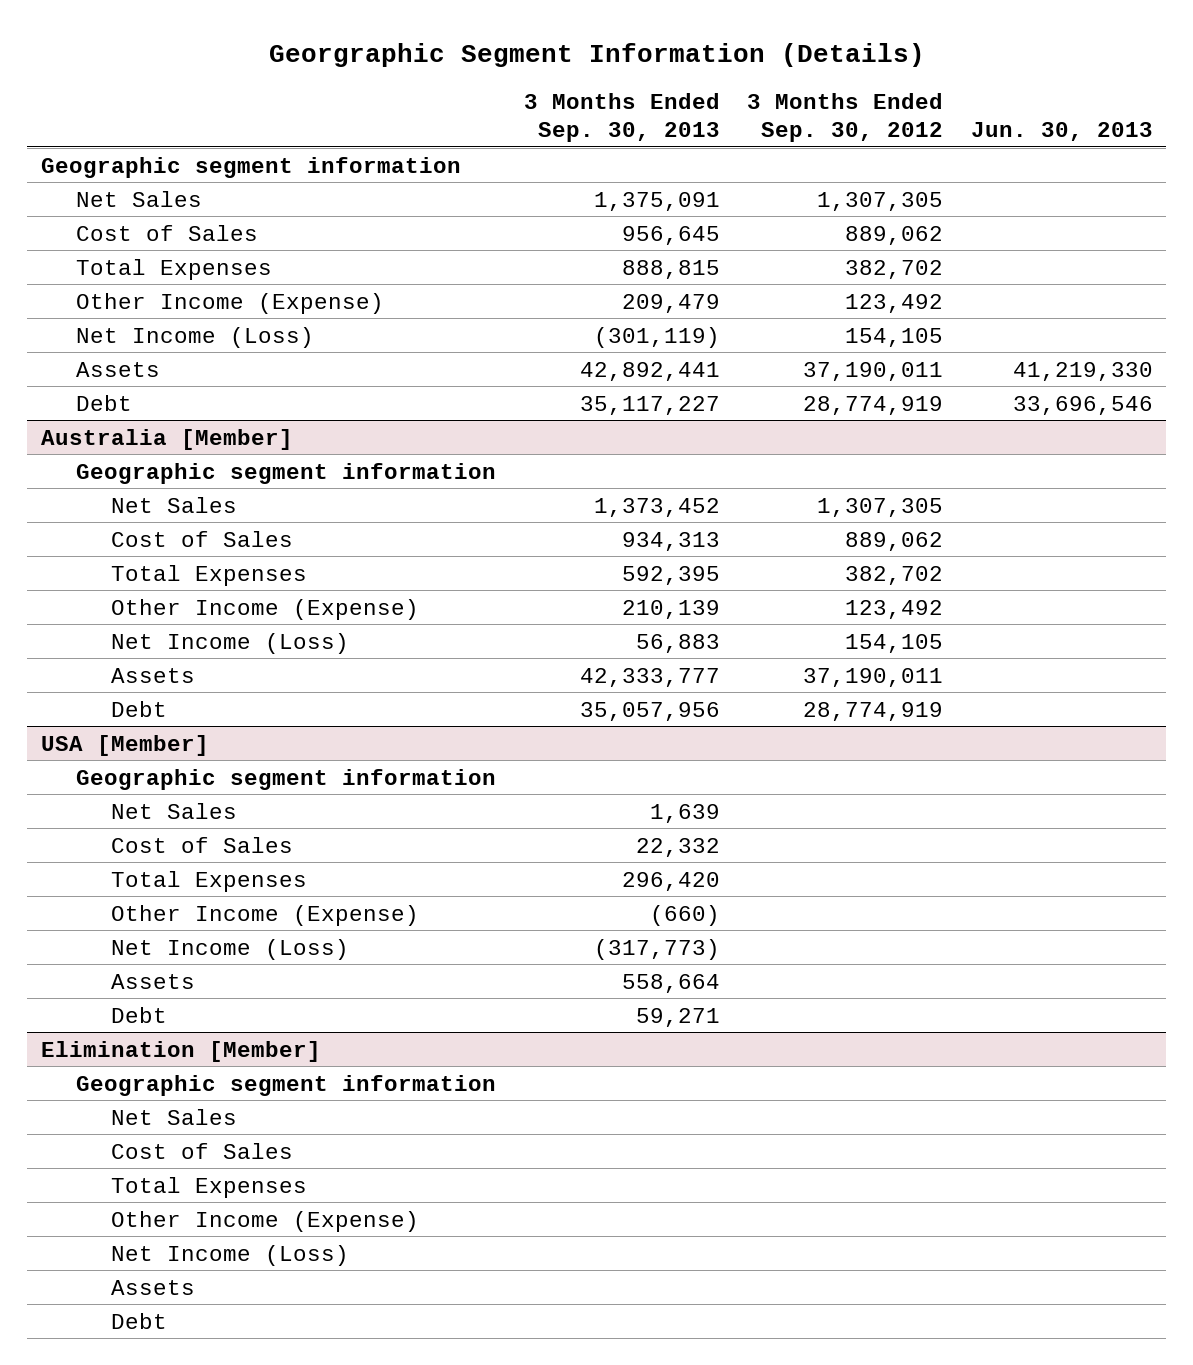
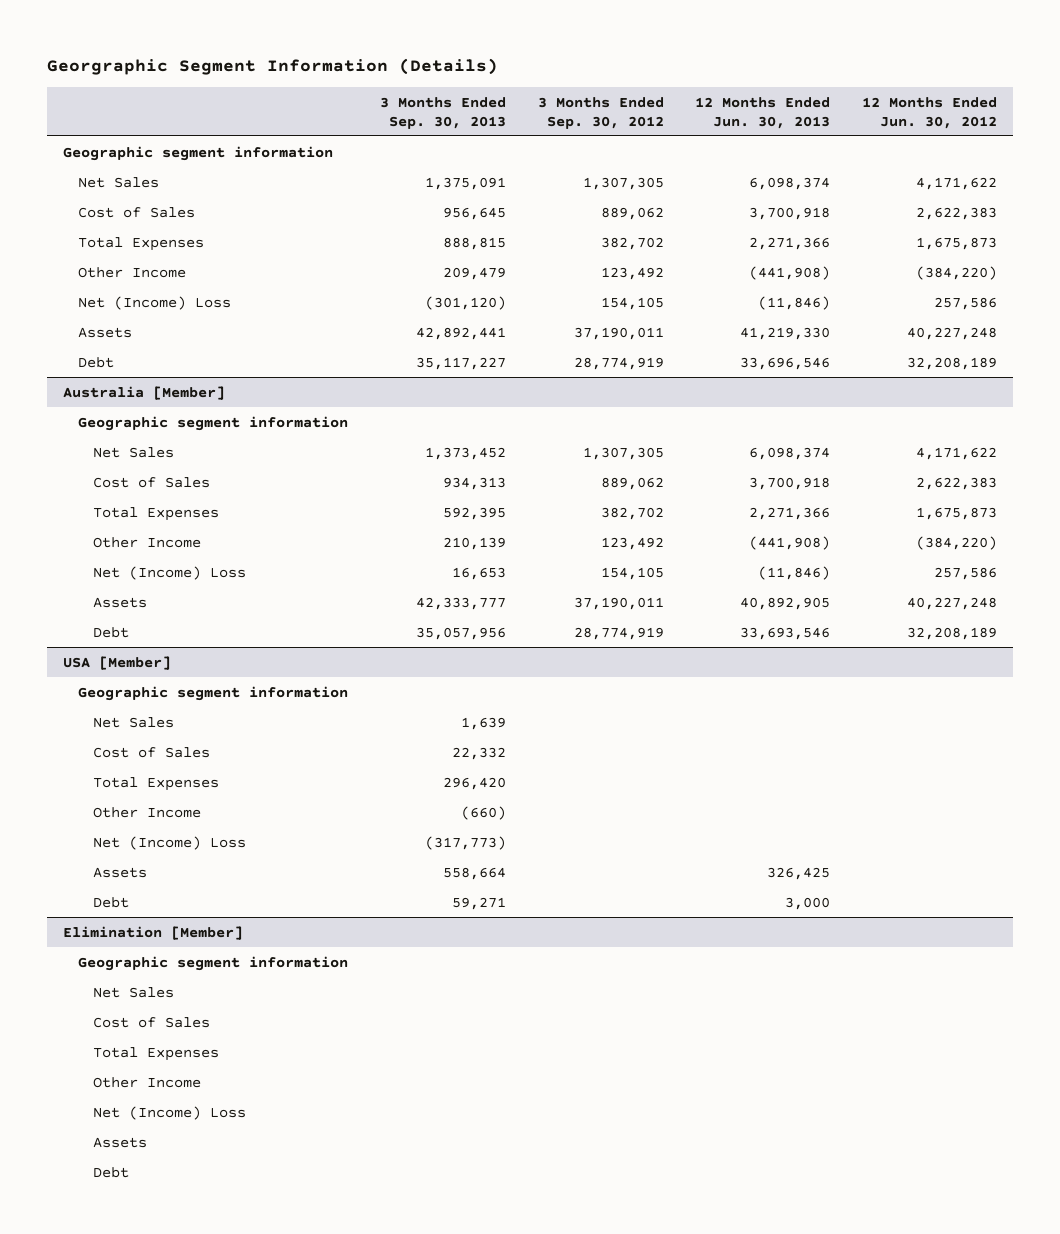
[970,122,1153,142] Jun. 30, 2013 -> none
none -> [695,96,831,129] 12 Months Ended Jun. 30, 2013
none -> [862,96,998,129] 12 Months Ended Jun. 30, 2012
[75,292,384,314] Other Income (Expense) -> [78,266,187,278] Other Income
[75,326,314,348] Net Income (Loss) -> [78,295,232,310] Net (Income) Loss
[593,326,720,348] (301,119) -> [424,295,506,310] (301,120)
[111,598,420,620] Other Income (Expense) -> [93,536,202,548] Other Income
[111,632,350,654] Net Income (Loss) -> [93,565,247,580] Net (Income) Loss
[635,633,720,653] 56,883 -> [451,566,506,580] 16,653
[111,904,420,926] Other Income (Expense) -> [93,806,202,818] Other Income
[111,938,350,960] Net Income (Loss) -> [93,835,247,850] Net (Income) Loss
[111,1210,420,1232] Other Income (Expense) -> [93,1076,202,1088] Other Income
[111,1244,350,1266] Net Income (Loss) -> [93,1105,247,1120] Net (Income) Loss

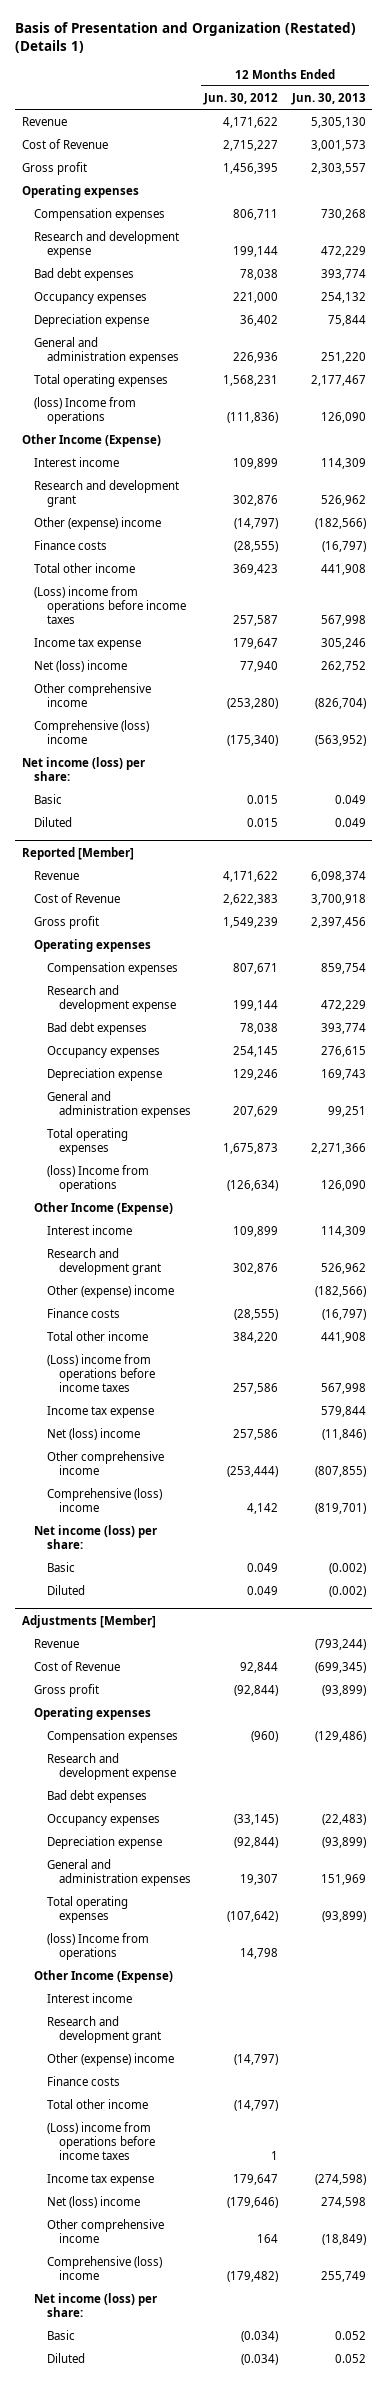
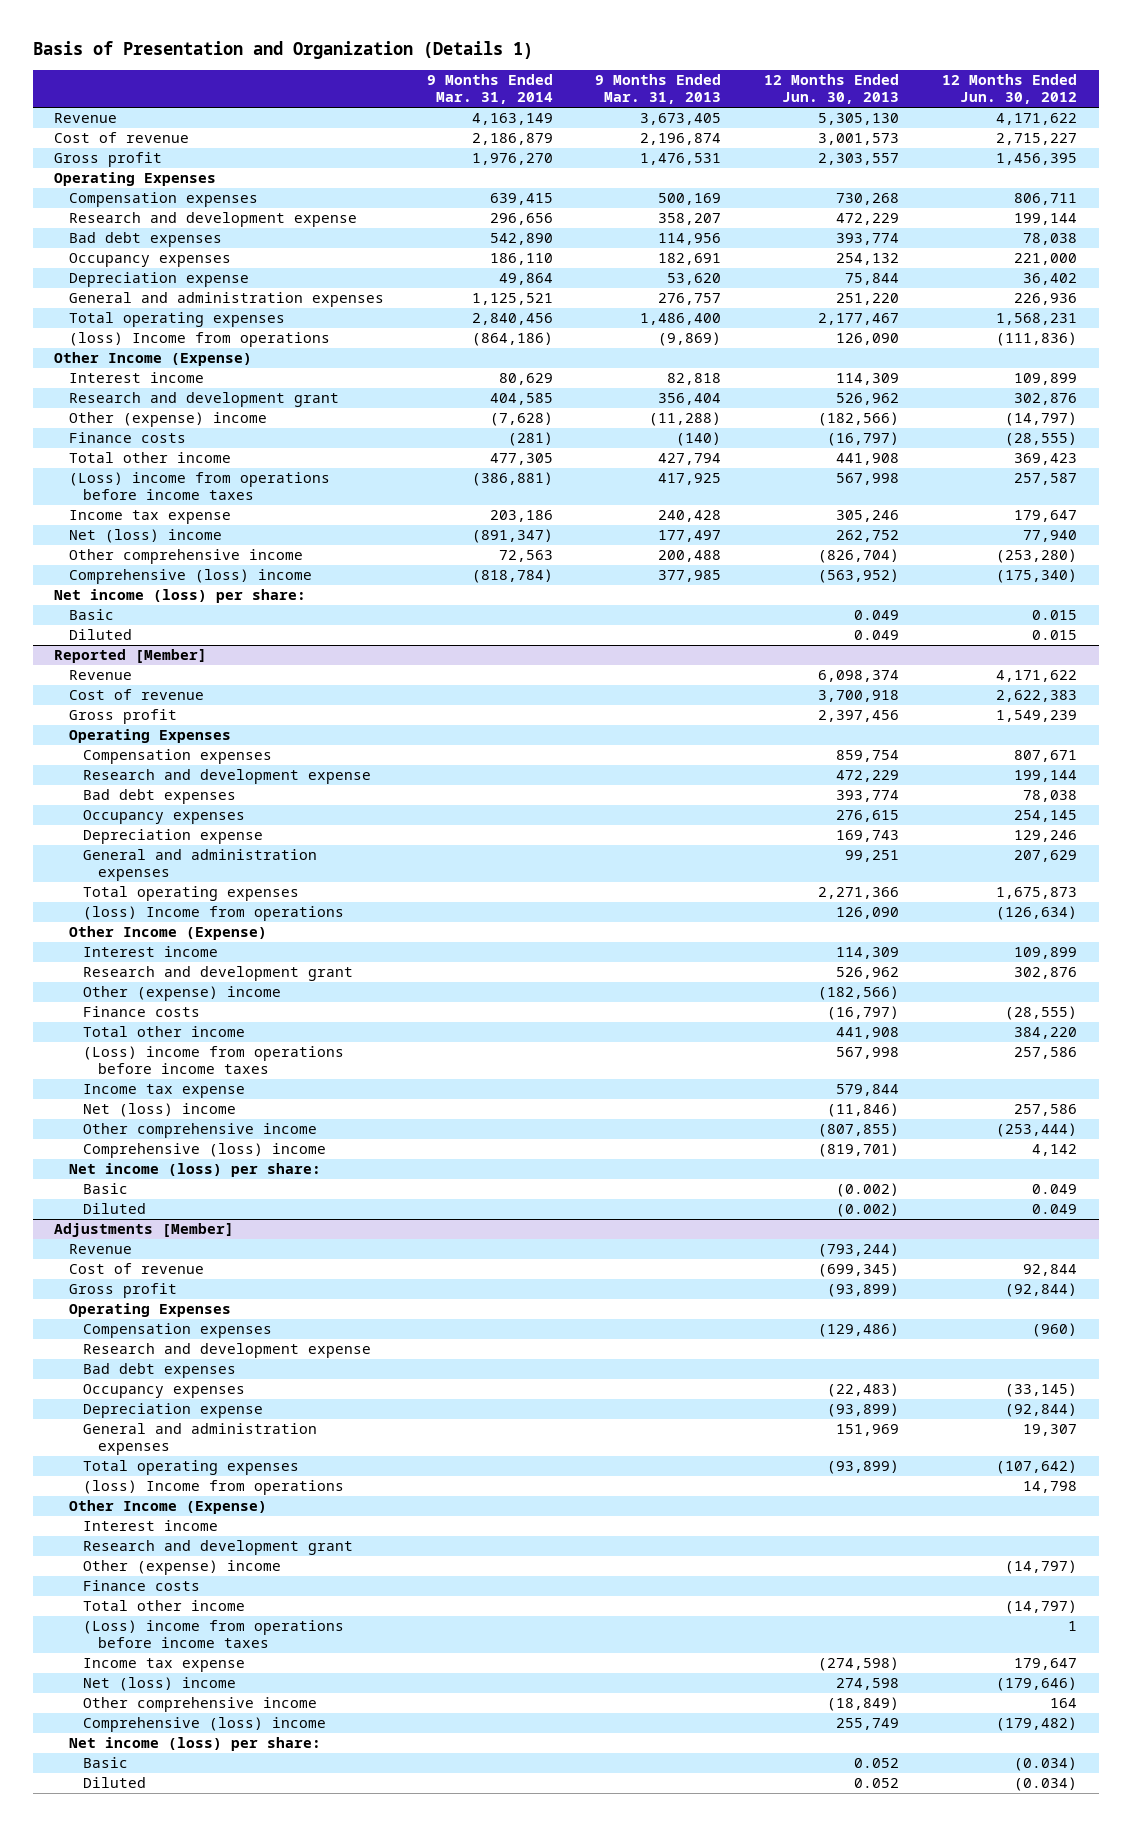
[15,22,357,54] Basis of Presentation and Organization (Restated) (Details 1) -> [32,41,533,60] Basis of Presentation and Organization (Details 1)
none -> [426,74,553,105] 9 Months Ended Mar. 31, 2014
none -> [595,74,722,105] 9 Months Ended Mar. 31, 2013
[22,138,109,149] Cost of Revenue -> [54,132,190,144] Cost of revenue
[22,184,140,198] Operating expenses -> [54,172,217,187] Operating Expenses
[34,892,121,903] Cost of Revenue -> [68,689,204,701] Cost of revenue
[34,938,152,952] Operating expenses -> [68,729,231,744] Operating Expenses
[34,1660,121,1671] Cost of Revenue -> [68,1263,204,1275] Cost of revenue
[34,1706,152,1720] Operating expenses -> [68,1303,231,1318] Operating Expenses

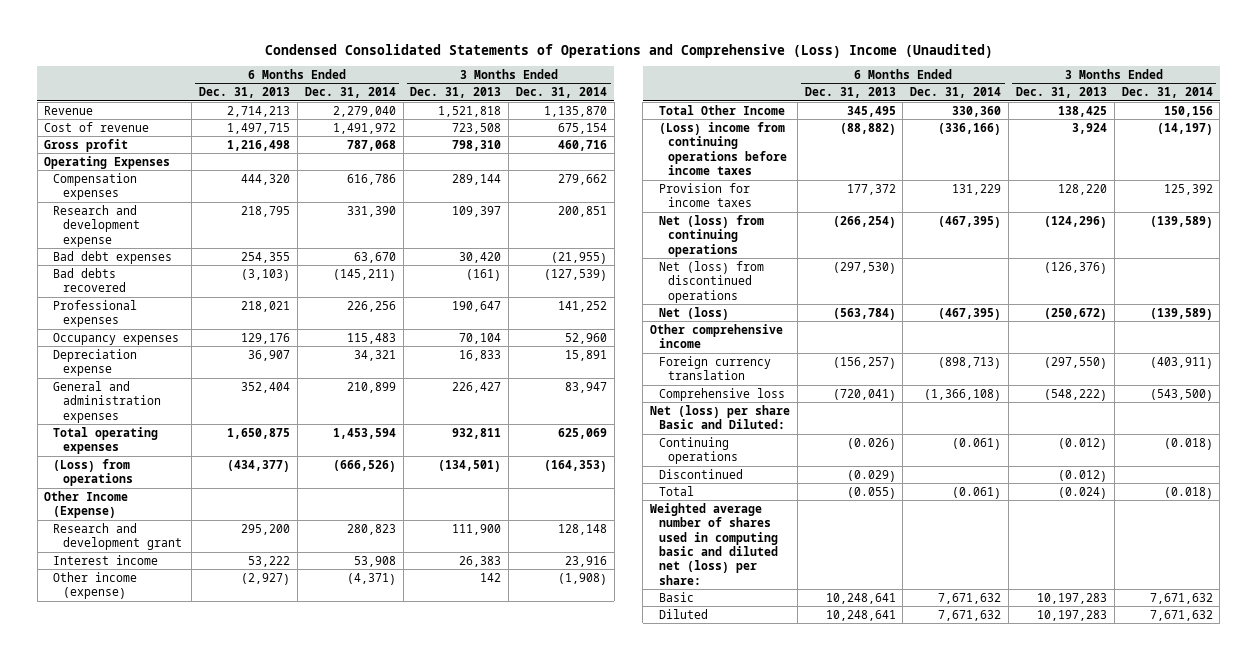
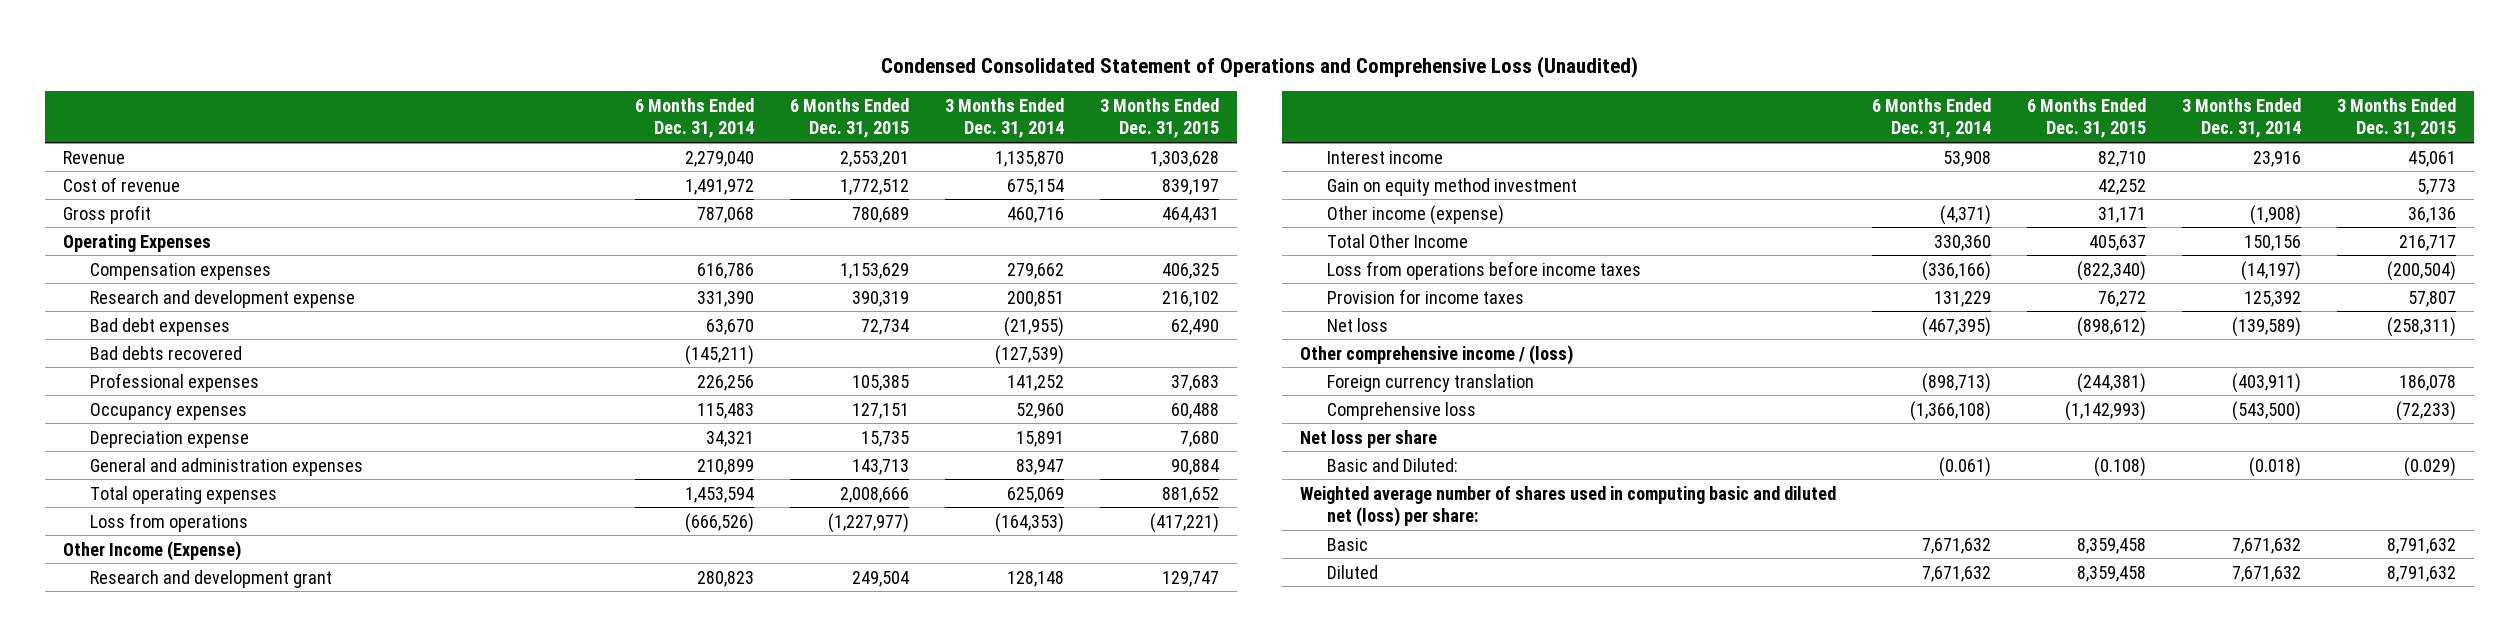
[264,43,993,58] Condensed Consolidated Statements of Operations and Comprehensive (Loss) Income (Unaudited) -> [880,56,1638,79] Condensed Consolidated Statement of Operations and Comprehensive Loss (Unaudited)
[199,87,291,99] Dec. 31, 2013 -> none
[410,87,502,99] Dec. 31, 2013 -> none
none -> [790,97,910,139] 6 Months Ended Dec. 31, 2015
none -> [1100,97,1220,139] 3 Months Ended Dec. 31, 2015
[53,458,133,487] (Loss) from operations -> [89,512,248,532] Loss from operations
none -> [1326,177,1577,196] Gain on equity method investment
[659,121,788,175] (Loss) income from continuing operations before income taxes -> [1326,260,1641,280] Loss from operations before income taxes
[659,214,765,257] Net (loss) from continuing operations -> none
[659,260,765,303] Net (loss) from discontinued operations -> none
[659,306,730,320] Net (loss) -> [1326,317,1388,332] Net loss
[650,323,784,349] Other comprehensive income -> [1300,344,1574,365] Other comprehensive income / (loss)
[659,436,739,465] Continuing operations -> none
[659,468,744,479] Discontinued -> none
[650,404,791,430] Net (loss) per share Basic and Diluted: -> [1300,429,1438,448] Net loss per share
[659,485,695,496] Total -> [1326,457,1458,472] Basic and Diluted:

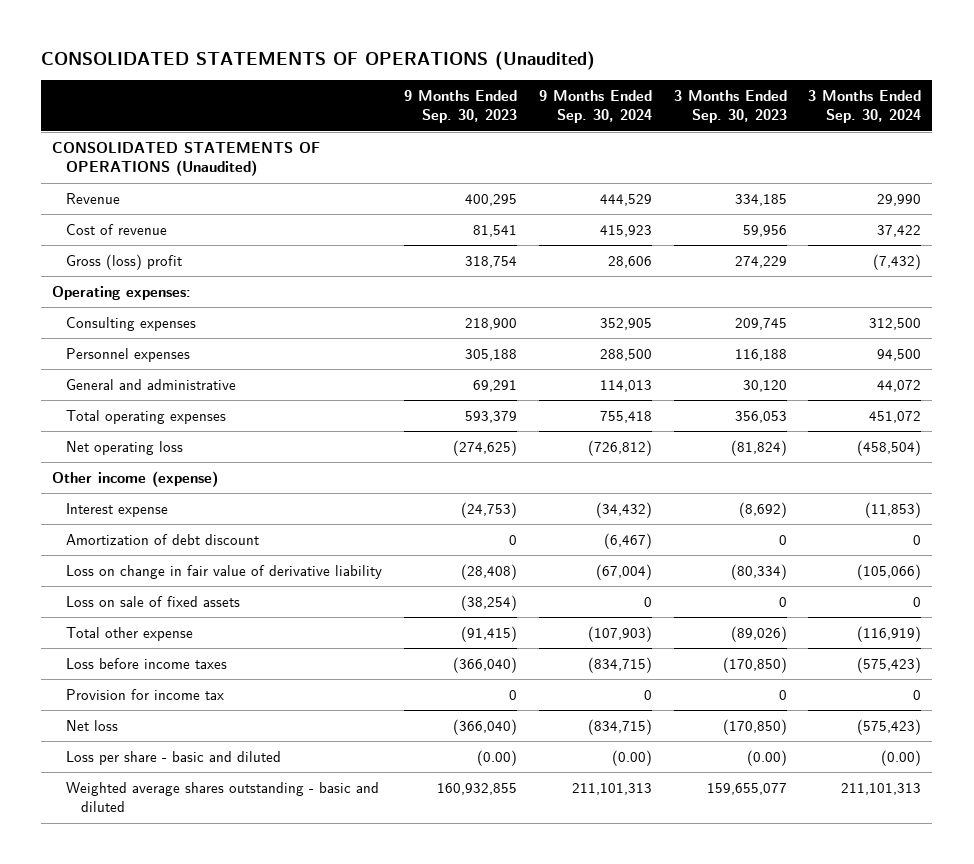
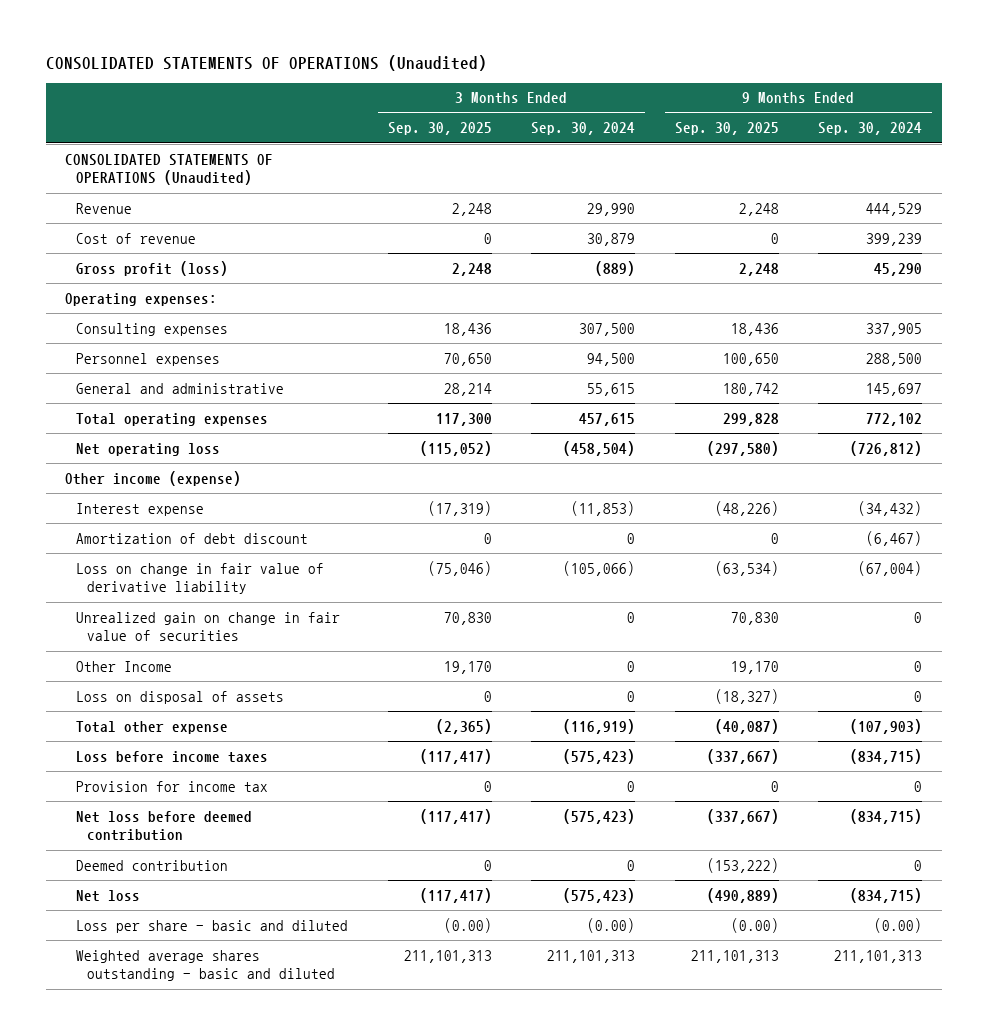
[404,90,518,124] 9 Months Ended Sep. 30, 2023 -> none
[673,90,787,124] 3 Months Ended Sep. 30, 2023 -> none
none -> [387,122,492,136] Sep. 30, 2025
none -> [674,122,779,136] Sep. 30, 2025
[599,224,652,237] 415,923 -> [865,232,922,246] 399,239
[877,224,922,237] 37,422 -> [587,232,636,246] 30,879
[66,253,183,270] Gross (loss) profit -> [76,260,229,276] Gross profit (loss)
[607,255,652,268] 28,606 -> [873,262,922,276] 45,290
[873,253,922,270] (7,432) -> [595,260,636,276] (889)
[599,317,652,330] 352,905 -> [865,322,922,336] 337,905
[869,317,922,330] 312,500 -> [579,322,636,336] 307,500
[599,379,652,392] 114,013 -> [865,382,922,396] 145,697
[877,379,922,392] 44,072 -> [587,382,636,396] 55,615
[599,410,652,423] 755,418 -> [865,412,922,426] 772,102
[869,410,922,423] 451,072 -> [579,412,636,426] 457,615
none -> [76,611,341,642] Unrealized gain on change in fair value of securities
none -> [76,660,173,672] Other Income
[66,595,241,607] Loss on sale of fixed assets -> [76,690,285,704] Loss on disposal of assets
none -> [76,810,253,842] Net loss before deemed contribution
none -> [76,859,229,871] Deemed contribution

